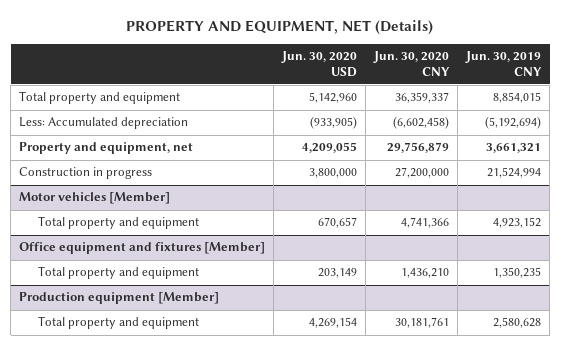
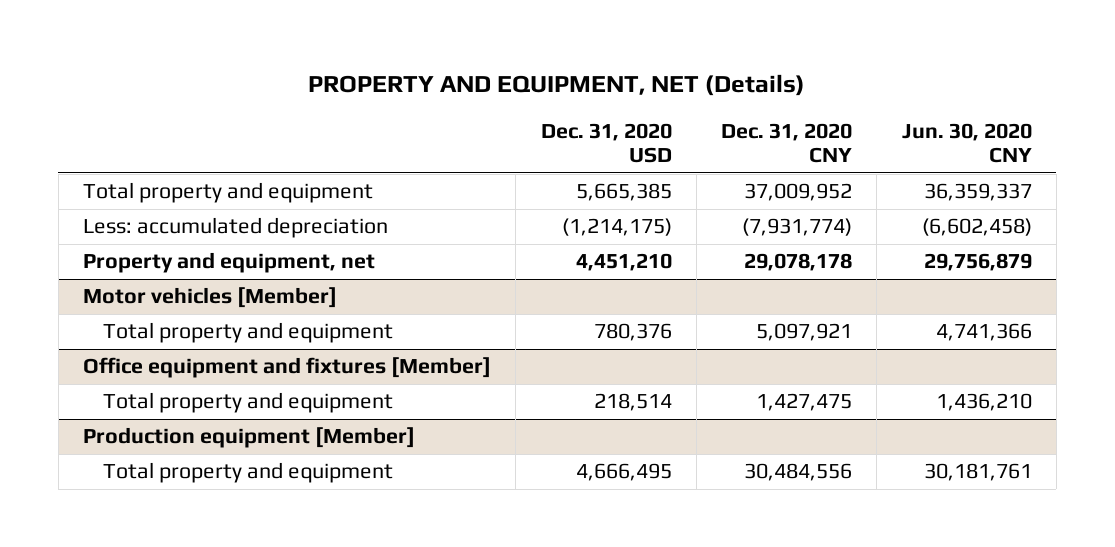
[281,51,358,77] Jun. 30, 2020 USD -> none
[465,51,543,76] Jun. 30, 2019 CNY -> none
none -> [540,122,672,164] Dec. 31, 2020 USD
none -> [721,122,853,164] Dec. 31, 2020 CNY
[19,117,189,130] Less: Accumulated depreciation -> [83,217,389,239] Less: accumulated depreciation
[19,167,153,180] Construction in progress -> none

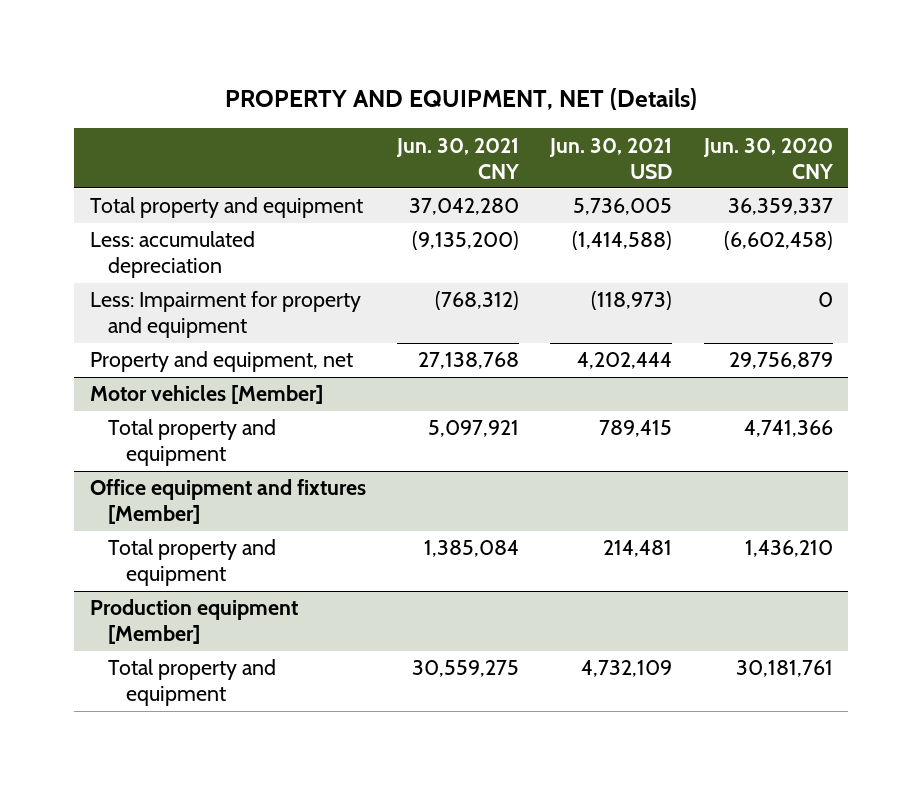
[540,122,672,164] Dec. 31, 2020 USD -> none
[721,122,853,164] Dec. 31, 2020 CNY -> none
none -> [395,137,519,179] Jun. 30, 2021 CNY
none -> [549,137,673,179] Jun. 30, 2021 USD
none -> [89,291,361,339] Less: Impairment for property and equipment

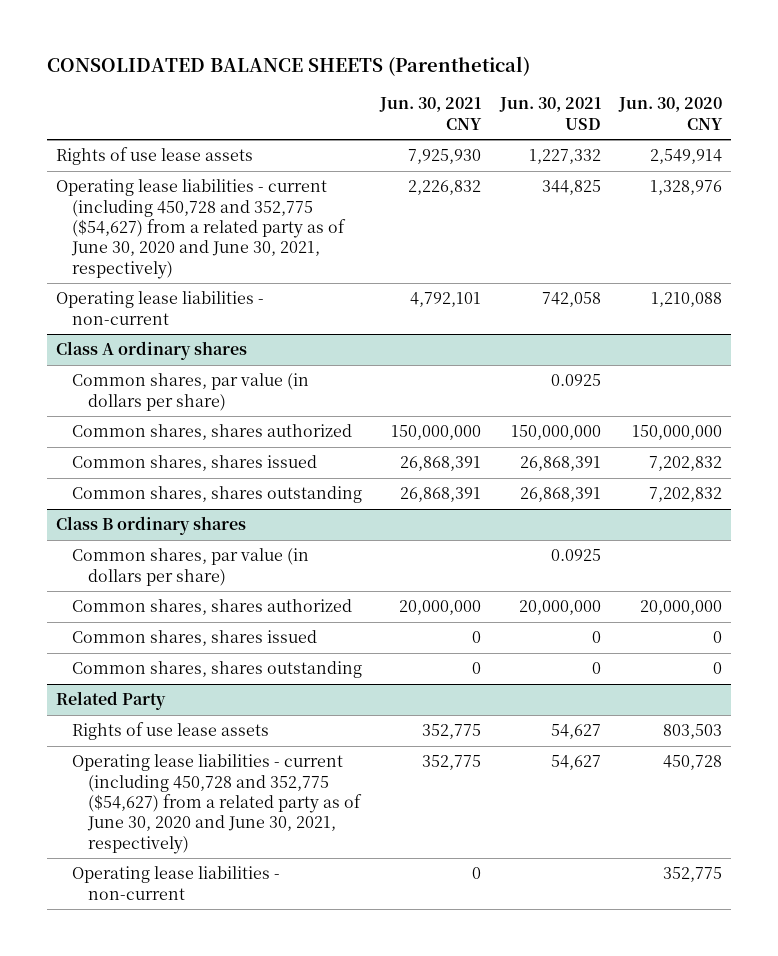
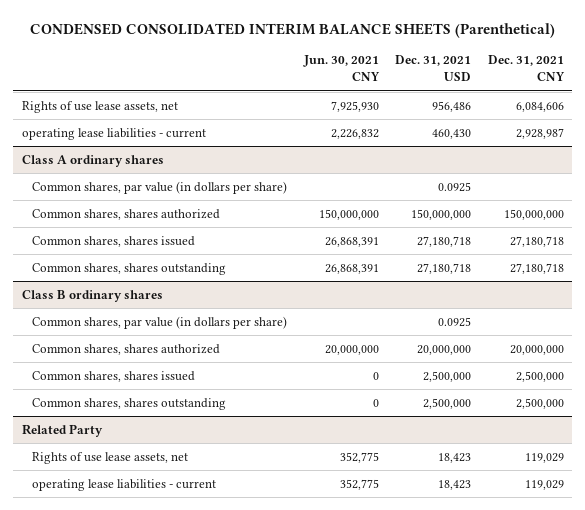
[46,55,530,76] CONSOLIDATED BALANCE SHEETS (Parenthetical) -> [29,22,555,38] CONDENSED CONSOLIDATED INTERIM BALANCE SHEETS (Parenthetical)
[498,97,601,130] Jun. 30, 2021 USD -> none
[617,97,723,130] Jun. 30, 2020 CNY -> none
none -> [395,55,472,82] Dec. 31, 2021 USD
none -> [487,55,565,82] Dec. 31, 2021 CNY
[55,291,264,325] Operating lease liabilities - non-current -> none
[55,147,253,166] Rights of use lease assets -> [21,100,178,113] Rights of use lease assets, net
[55,179,347,279] Operating lease liabilities - current (including 450,728 and 352,775 ($54,627) from a related party as of June 30, 2020 and June 30, 2021, respectively) -> [21,127,206,140] operating lease liabilities - current
[72,866,281,900] Operating lease liabilities - non-current -> none
[72,722,270,741] Rights of use lease assets -> [32,451,189,464] Rights of use lease assets, net
[72,754,363,854] Operating lease liabilities - current (including 450,728 and 352,775 ($54,627) from a related party as of June 30, 2020 and June 30, 2021, respectively) -> [32,478,217,491] operating lease liabilities - current

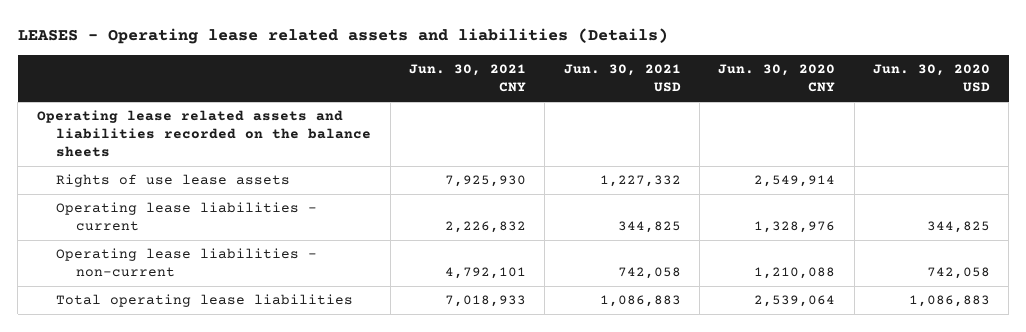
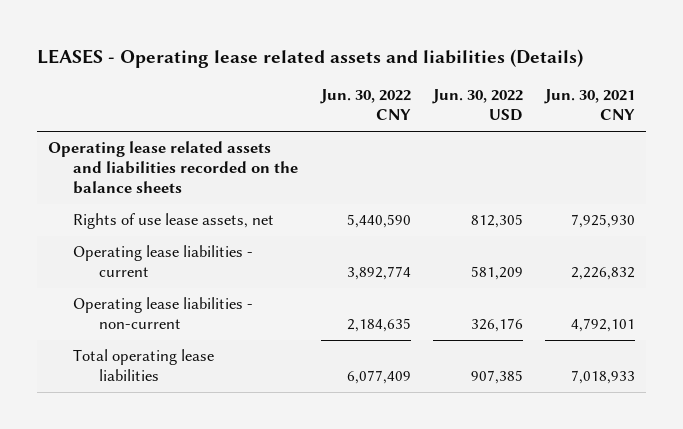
[563,64,681,93] Jun. 30, 2021 USD -> none
[718,64,836,93] Jun. 30, 2020 CNY -> none
[872,64,990,93] Jun. 30, 2020 USD -> none
none -> [319,89,411,121] Jun. 30, 2022 CNY
none -> [431,89,523,122] Jun. 30, 2022 USD
[56,174,291,188] Rights of use lease assets -> [73,213,275,230] Rights of use lease assets, net

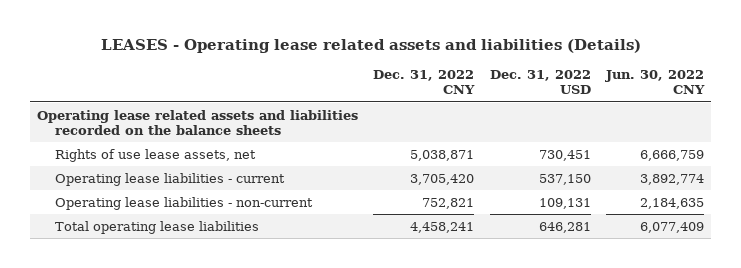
[431,89,523,122] Jun. 30, 2022 USD -> none
[543,89,635,121] Jun. 30, 2021 CNY -> none
none -> [373,70,476,95] Dec. 31, 2022 CNY
none -> [489,70,591,95] Dec. 31, 2022 USD
[346,214,411,229] 5,440,590 -> [639,149,704,161] 6,666,759

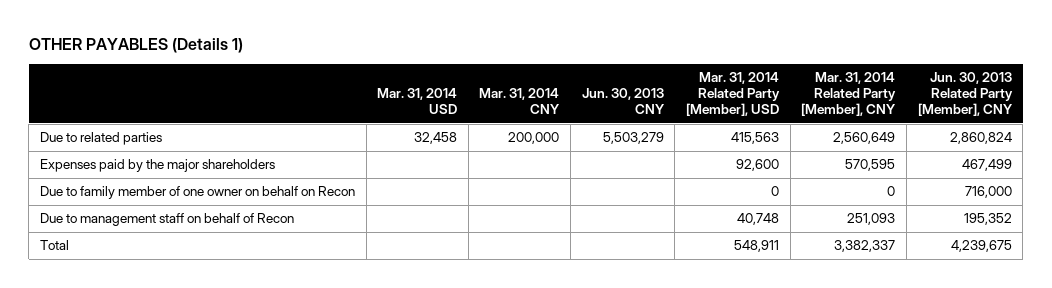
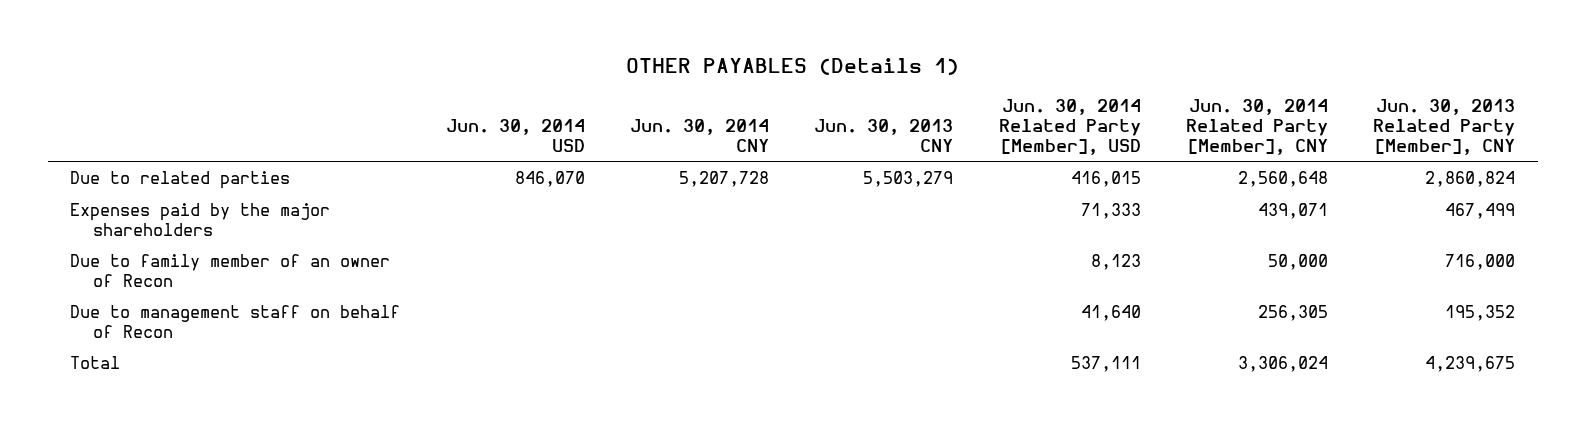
[377,88,458,115] Mar. 31, 2014 USD -> none
[479,88,561,115] Mar. 31, 2014 CNY -> none
[686,72,781,117] Mar. 31, 2014 Related Party [Member], USD -> none
[801,72,897,117] Mar. 31, 2014 Related Party [Member], CNY -> none
none -> [445,118,585,152] Jun. 30, 2014 USD
none -> [630,118,770,152] Jun. 30, 2014 CNY
none -> [998,99,1141,155] Jun. 30, 2014 Related Party [Member], USD
none -> [1185,99,1328,155] Jun. 30, 2014 Related Party [Member], CNY
[39,186,355,200] Due to family member of one owner on behalf on Recon -> [70,254,391,287] Due to family member of an owner of Recon

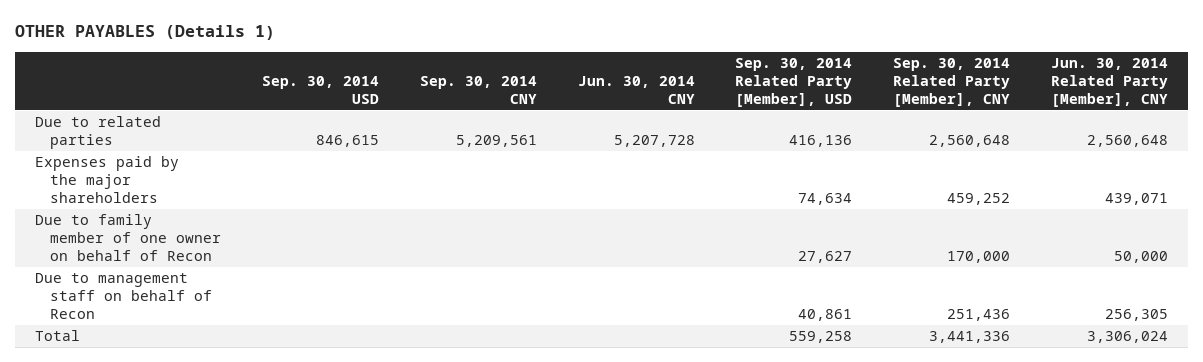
[445,118,585,152] Jun. 30, 2014 USD -> none
[814,118,954,152] Jun. 30, 2013 CNY -> none
[998,99,1141,155] Jun. 30, 2014 Related Party [Member], USD -> none
[1373,99,1516,155] Jun. 30, 2013 Related Party [Member], CNY -> none
none -> [262,76,380,104] Sep. 30, 2014 USD
none -> [419,76,537,104] Sep. 30, 2014 CNY
none -> [735,58,853,107] Sep. 30, 2014 Related Party [Member], USD
none -> [893,58,1011,107] Sep. 30, 2014 Related Party [Member], CNY
[70,254,391,287] Due to family member of an owner of Recon -> [35,214,222,261] Due to family member of one owner on behalf of Recon

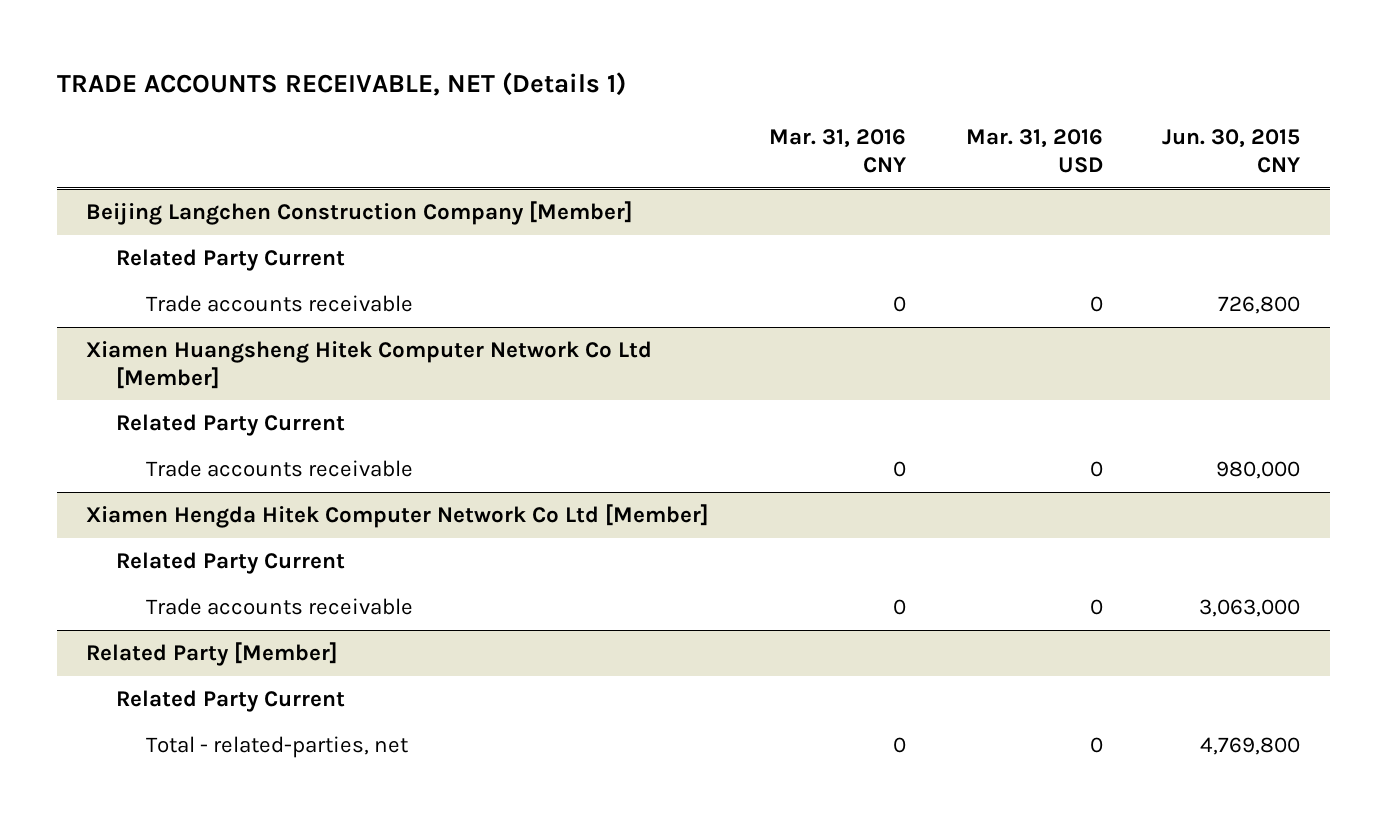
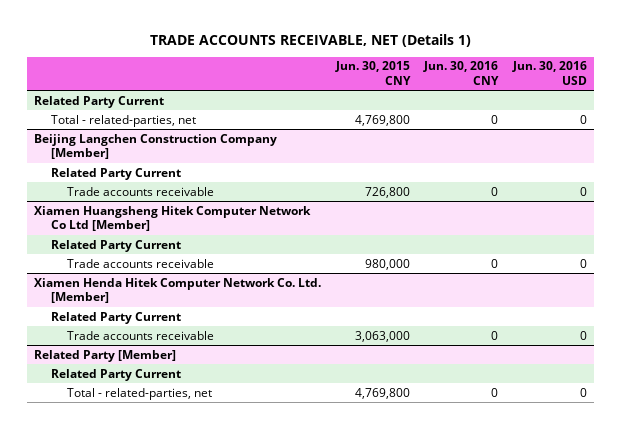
[768,129,907,173] Mar. 31, 2016 CNY -> none
[965,129,1103,173] Mar. 31, 2016 USD -> none
none -> [423,61,500,85] Jun. 30, 2016 CNY
none -> [512,61,588,85] Jun. 30, 2016 USD
none -> [34,95,165,108] Related Party Current
none -> [50,114,196,127] Total - related-parties, net
[86,503,710,528] Xiamen Hengda Hitek Computer Network Co Ltd [Member] -> [34,277,322,304] Xiamen Henda Hitek Computer Network Co. Ltd. [Member]

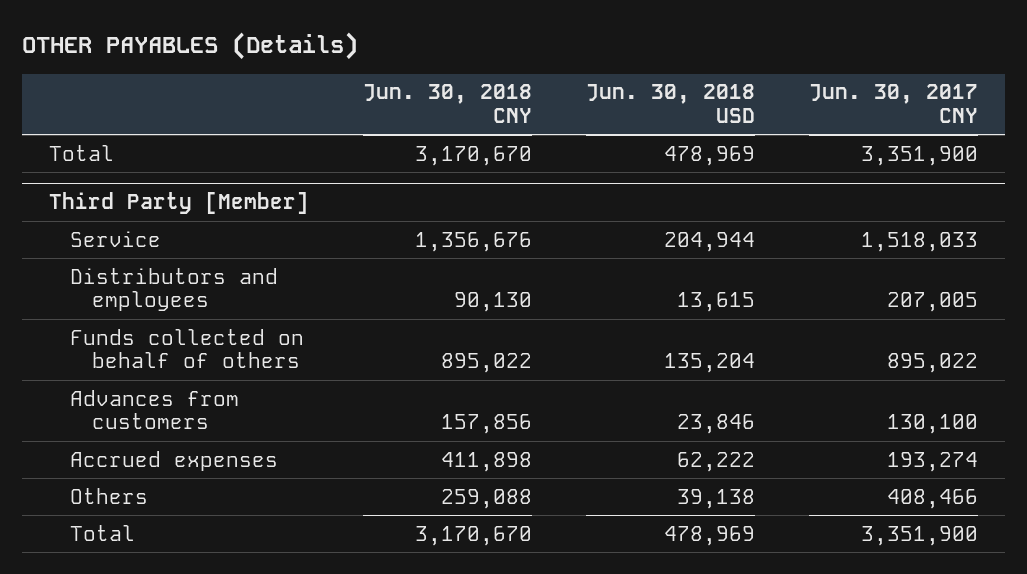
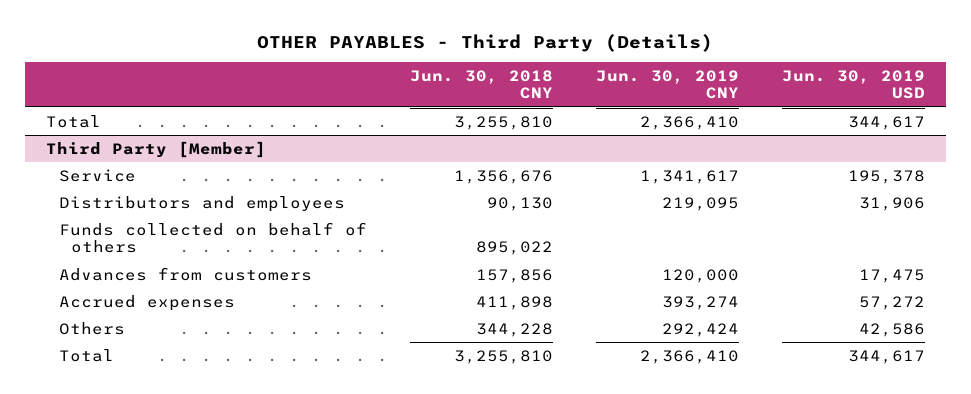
[21,32,358,61] OTHER PAYABLES (Details) -> [257,33,714,52] OTHER PAYABLES - Third Party (Details)
[586,84,756,123] Jun. 30, 2018 USD -> none
[809,84,979,123] Jun. 30, 2017 CNY -> none
none -> [595,70,739,100] Jun. 30, 2019 CNY
none -> [781,70,925,100] Jun. 30, 2019 USD
[414,145,532,166] 3,170,670 -> [453,115,553,130] 3,255,810
[440,488,532,509] 259,088 -> [475,322,553,337] 344,228
[414,525,532,546] 3,170,670 -> [453,349,553,364] 3,255,810

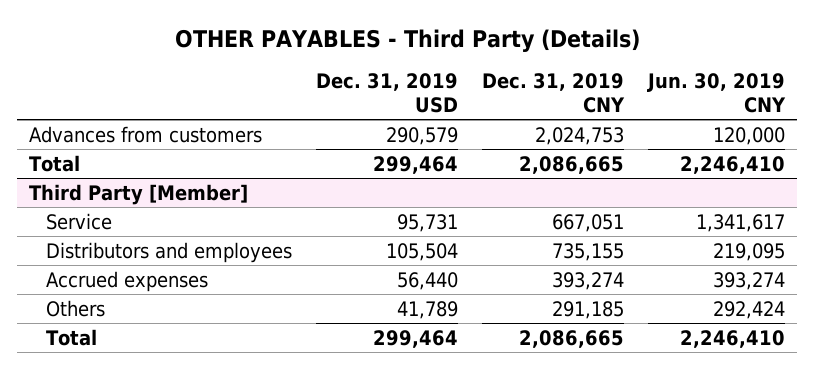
[409,70,553,100] Jun. 30, 2018 CNY -> none
[781,70,925,100] Jun. 30, 2019 USD -> none
none -> [315,73,458,113] Dec. 31, 2019 USD
none -> [481,73,625,113] Dec. 31, 2019 CNY
none -> [28,125,262,143] Advances from customers
[639,115,739,130] 2,366,410 -> [679,155,785,174] 2,246,410
[58,221,367,254] Funds collected on behalf of others -> none
[58,266,312,281] Advances from customers -> none
[639,349,739,364] 2,366,410 -> [679,329,785,348] 2,246,410

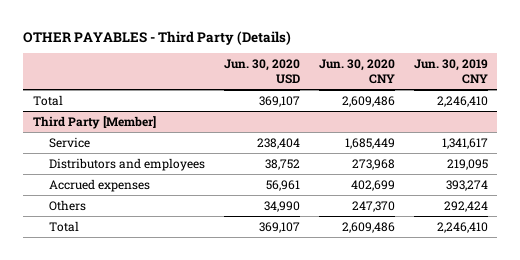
[315,73,458,113] Dec. 31, 2019 USD -> none
[481,73,625,113] Dec. 31, 2019 CNY -> none
none -> [224,58,301,85] Jun. 30, 2020 USD
none -> [318,58,395,85] Jun. 30, 2020 CNY
[28,125,262,143] Advances from customers -> none

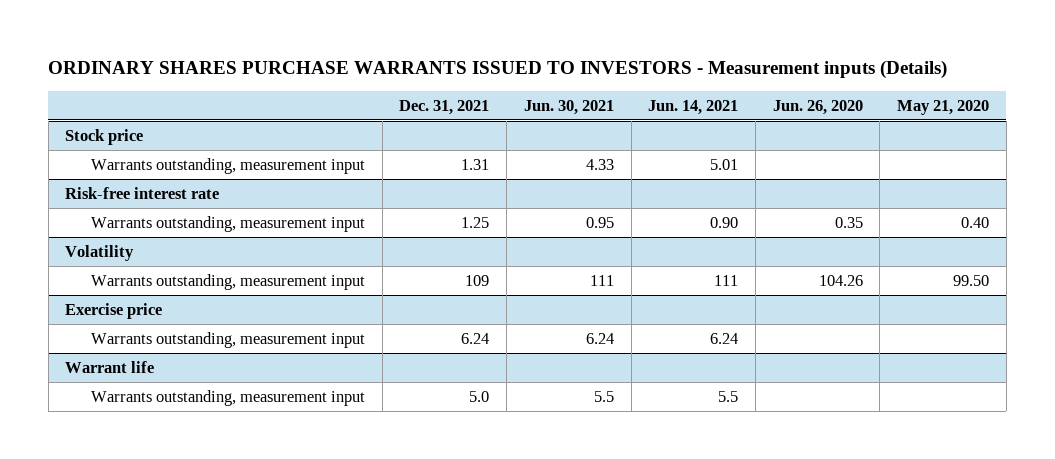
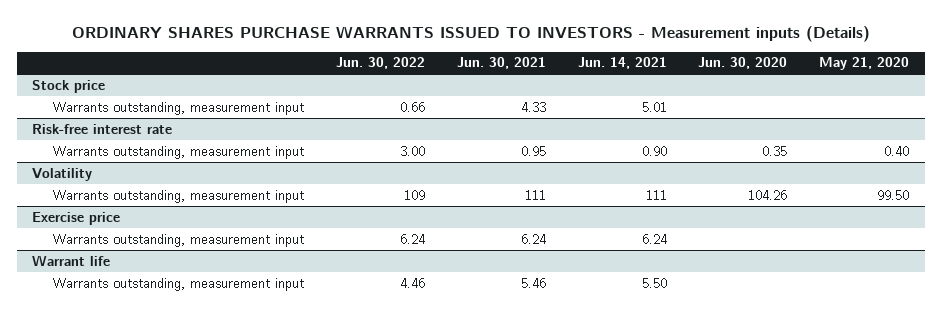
[399,99,490,115] Dec. 31, 2021 -> none
[772,99,863,115] Jun. 26, 2020 -> none
none -> [336,57,426,70] Jun. 30, 2022
none -> [698,57,788,70] Jun. 30, 2020
[593,390,614,402] 5.5 -> [520,277,546,288] 5.46
[718,390,739,402] 5.5 -> [641,277,667,288] 5.50

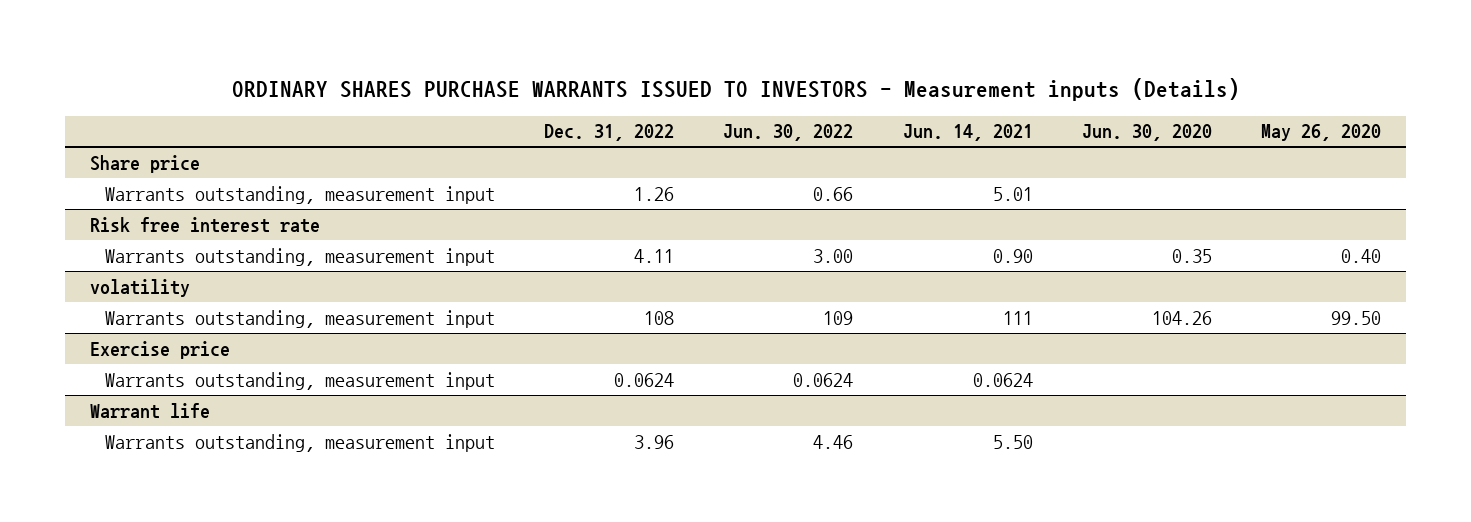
[456,57,546,70] Jun. 30, 2021 -> none
[819,57,910,71] May 21, 2020 -> none
none -> [544,124,675,142] Dec. 31, 2022
none -> [1261,124,1382,142] May 26, 2020
[32,79,106,93] Stock price -> [90,154,201,173] Share price
[32,123,173,134] Risk-free interest rate -> [90,216,321,233] Risk free interest rate
[32,167,93,181] Volatility -> [90,278,191,297] volatility
[400,233,426,244] 6.24 -> [793,372,854,387] 0.0624
[641,233,667,244] 6.24 -> [972,372,1033,387] 0.0624

